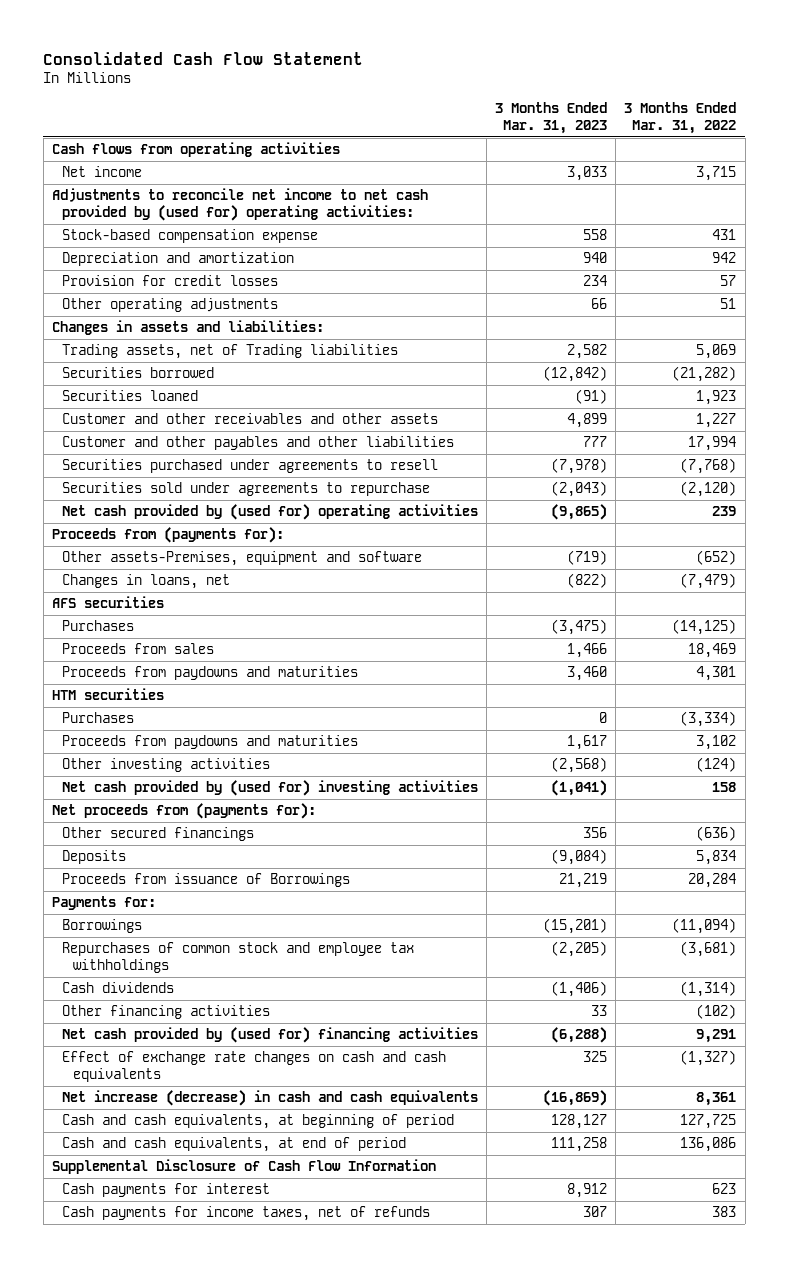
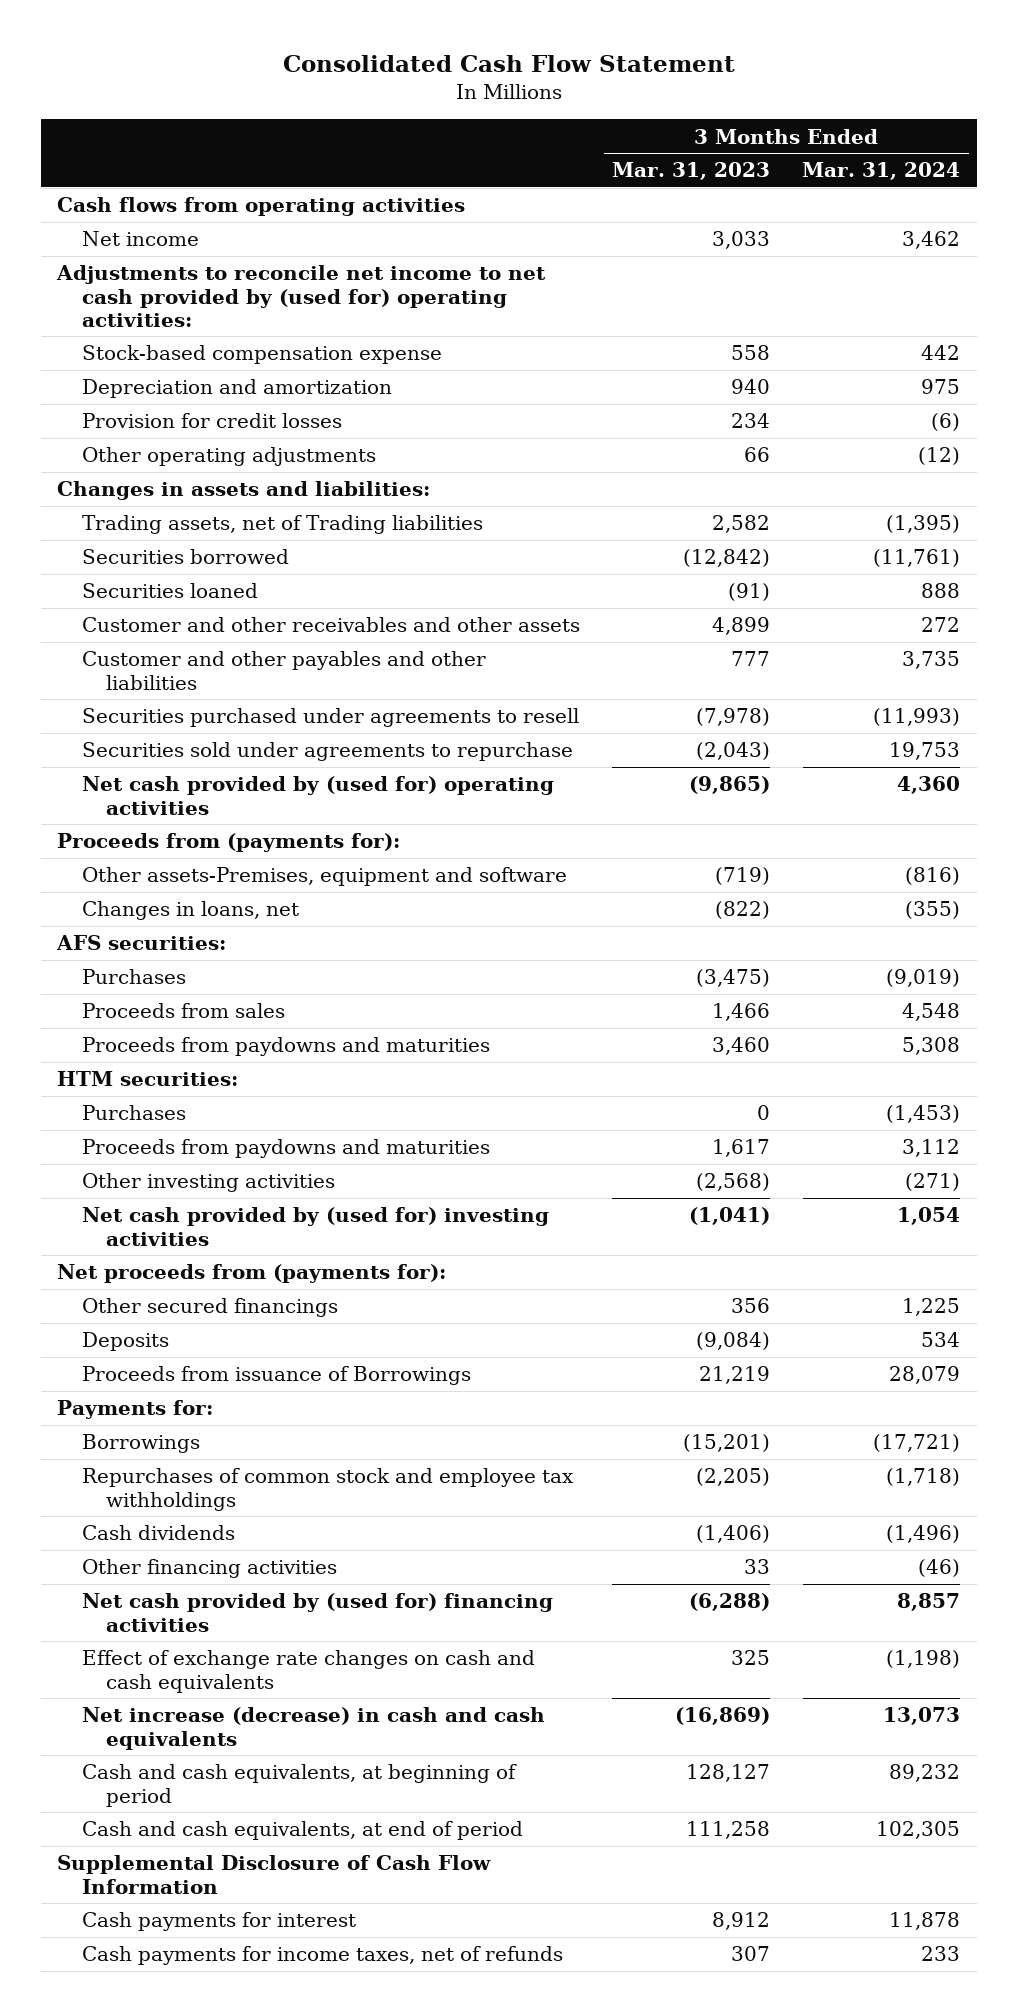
[624,102,737,135] 3 Months Ended Mar. 31, 2022 -> none
none -> [802,162,961,181] Mar. 31, 2024
[51,596,164,609] AFS securities -> [56,935,227,951] AFS securities:
[51,688,164,701] HTM securities -> [57,1071,239,1087] HTM securities:

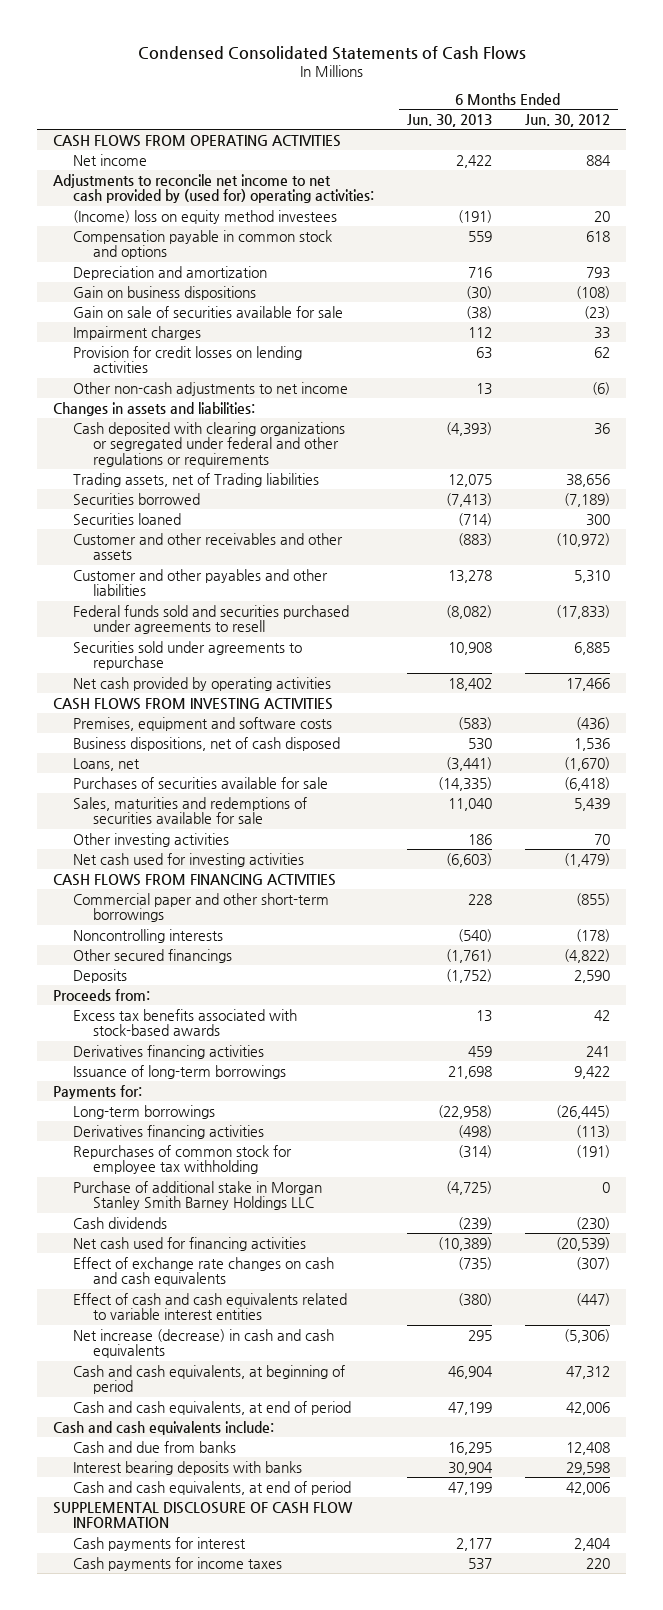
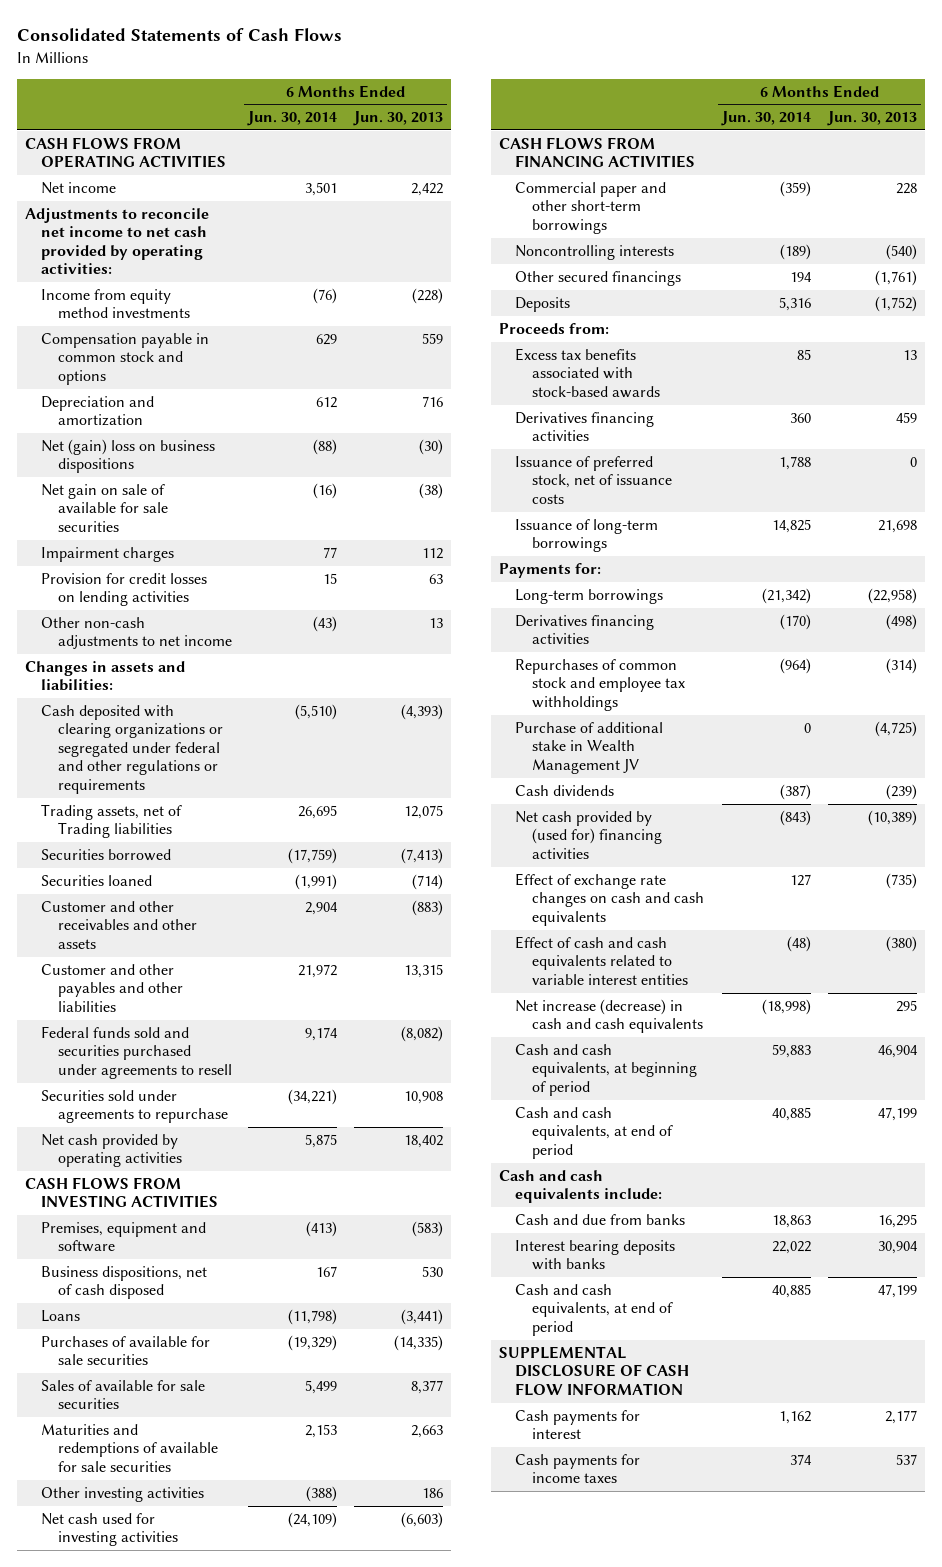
[137,45,526,60] Condensed Consolidated Statements of Cash Flows -> [16,28,342,42] Consolidated Statements of Cash Flows
[524,113,610,127] Jun. 30, 2012 -> none
none -> [247,111,338,127] Jun. 30, 2014
[53,173,375,204] Adjustments to reconcile net income to net cash provided by (used for) operating activities: -> [25,207,210,275] Adjustments to reconcile net income to net cash provided by operating activities:
[73,209,338,224] (Income) loss on equity method investees -> [41,288,190,319] Income from equity method investments
[457,209,492,223] (191) -> [412,287,444,304] (228)
[73,285,257,300] Gain on business dispositions -> [41,438,216,474] Net (gain) loss on business dispositions
[73,305,344,318] Gain on sale of securities available for sale -> [41,483,168,532] Net gain on sale of available for sale securities
[447,569,492,583] 13,278 -> [404,963,444,978] 13,315
[73,716,333,731] Premises, equipment and software costs -> [41,1221,207,1253] Premises, equipment and software
[73,757,141,771] Loans, net -> [41,1309,81,1322] Loans
[73,776,329,789] Purchases of securities available for sale -> [41,1335,211,1366] Purchases of available for sale securities
none -> [41,1379,206,1410] Sales of available for sale securities
[73,796,308,825] Sales, maturities and redemptions of securities available for sale -> [41,1423,218,1472] Maturities and redemptions of available for sale securities
[447,797,492,811] 11,040 -> [411,1424,444,1438] 2,663
none -> [515,455,672,504] Issuance of preferred stock, net of issuance costs
[73,1144,293,1175] Repurchases of common stock for employee tax withholding -> [515,658,685,711] Repurchases of common stock and employee tax withholdings
[73,1180,323,1211] Purchase of additional stake in Morgan Stanley Smith Barney Holdings LLC -> [515,721,664,774] Purchase of additional stake in Wealth Management JV
[73,1236,307,1251] Net cash used for financing activities -> [515,810,662,859] Net cash provided by (used for) financing activities

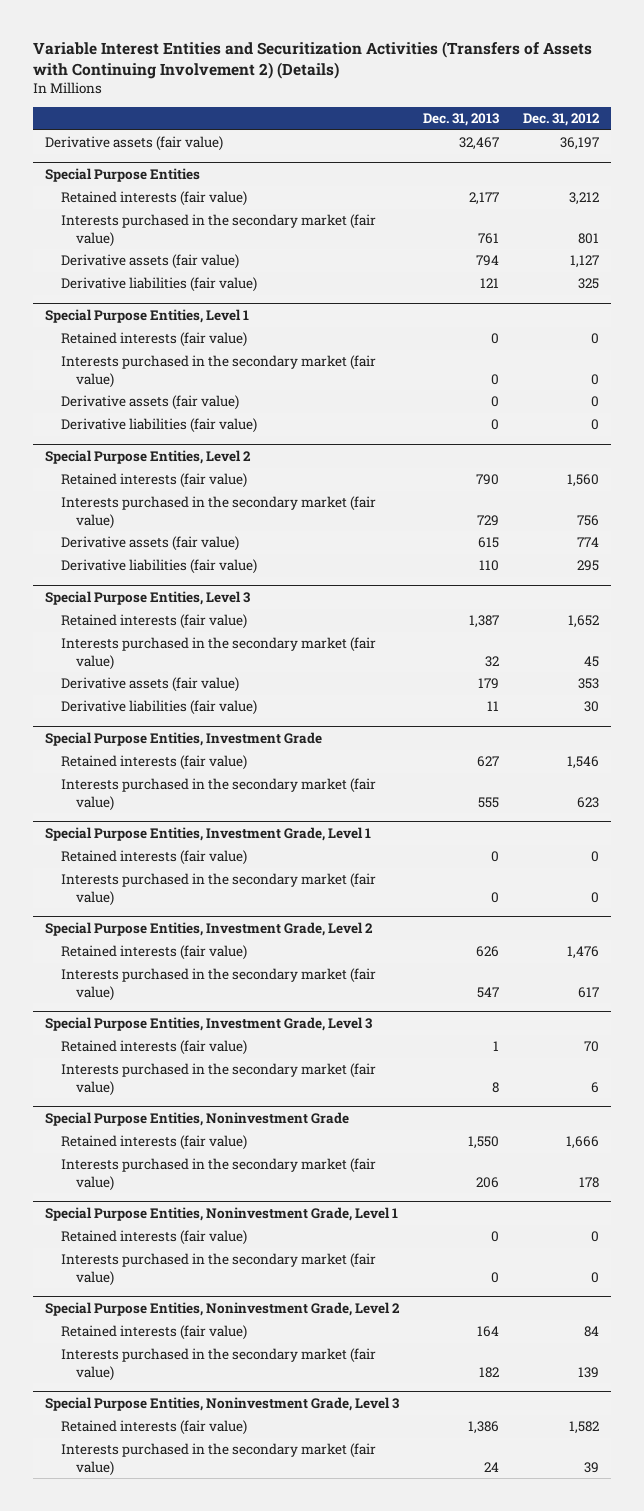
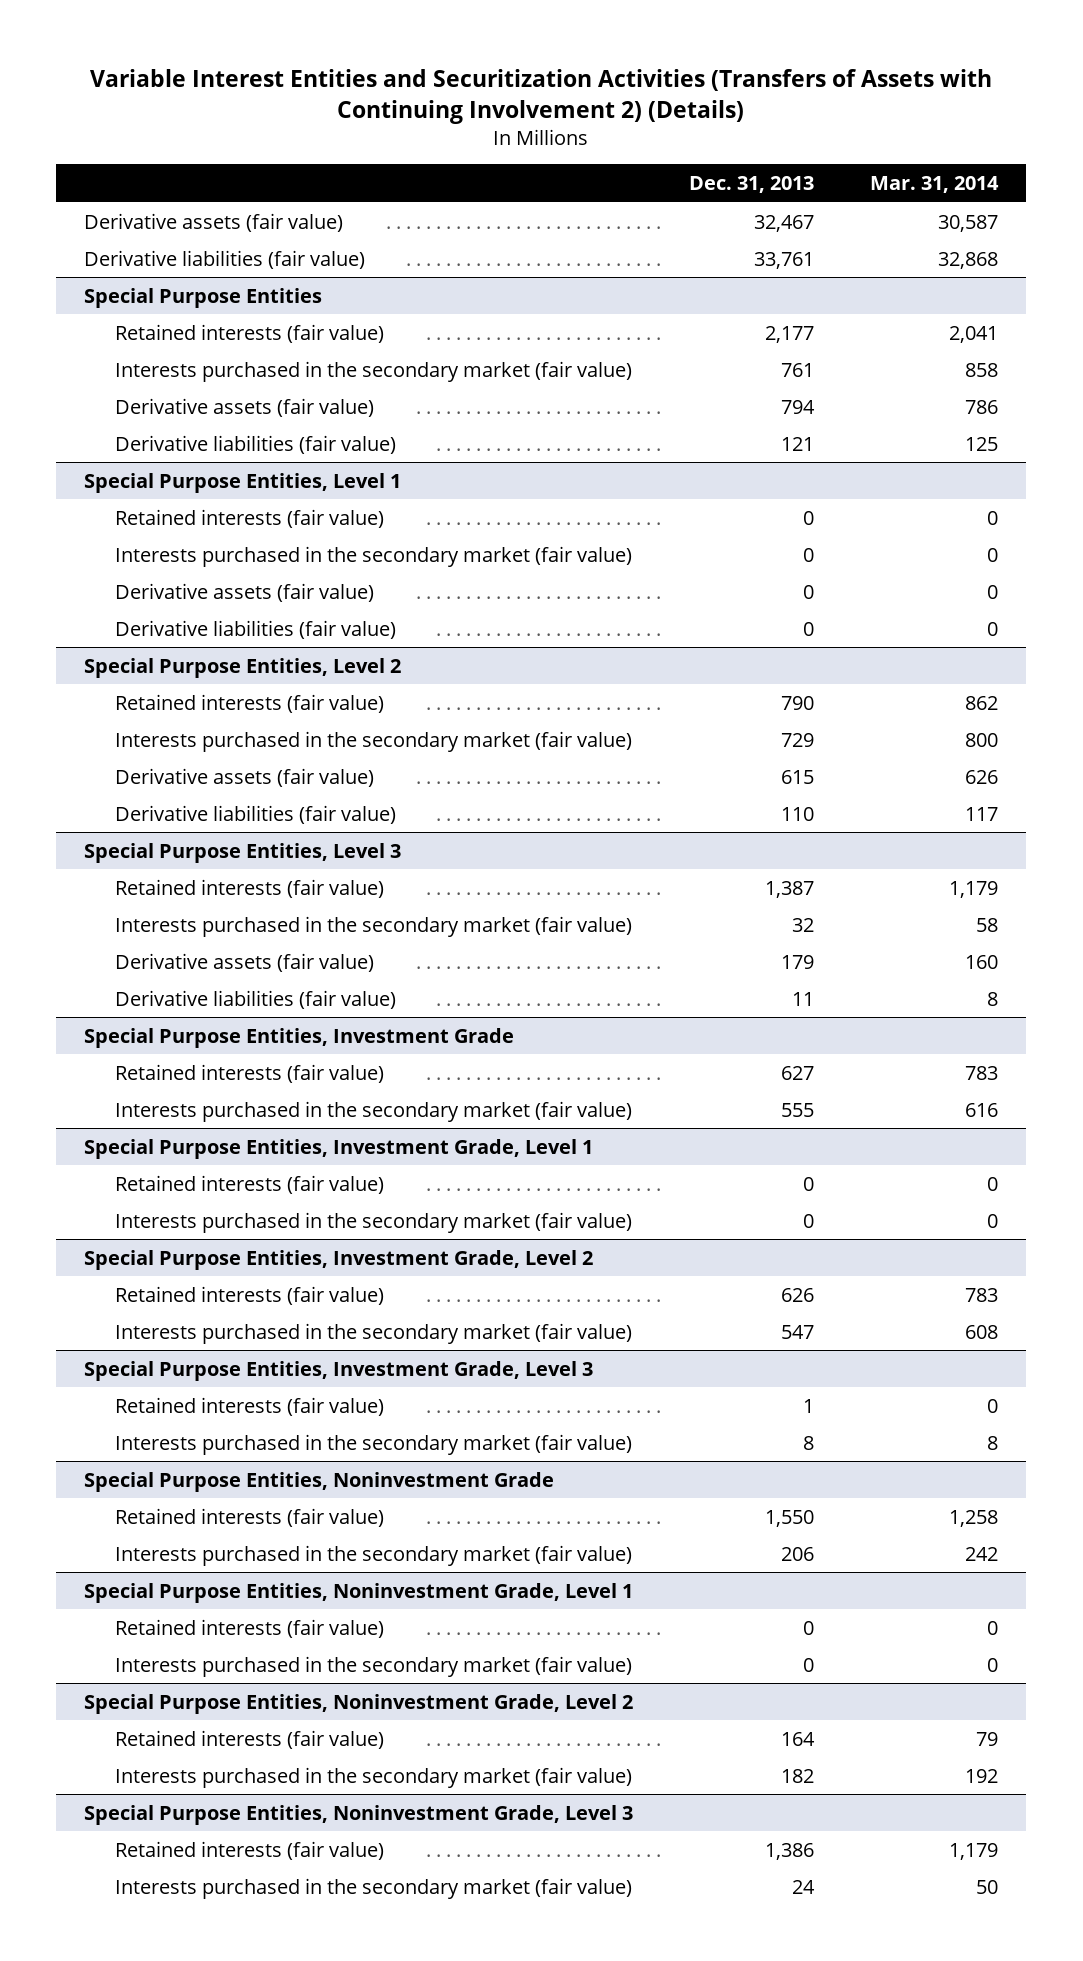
[523,113,601,127] Dec. 31, 2012 -> none
none -> [870,176,1000,194] Mar. 31, 2014
none -> [84,249,366,269] Derivative liabilities (fair value)

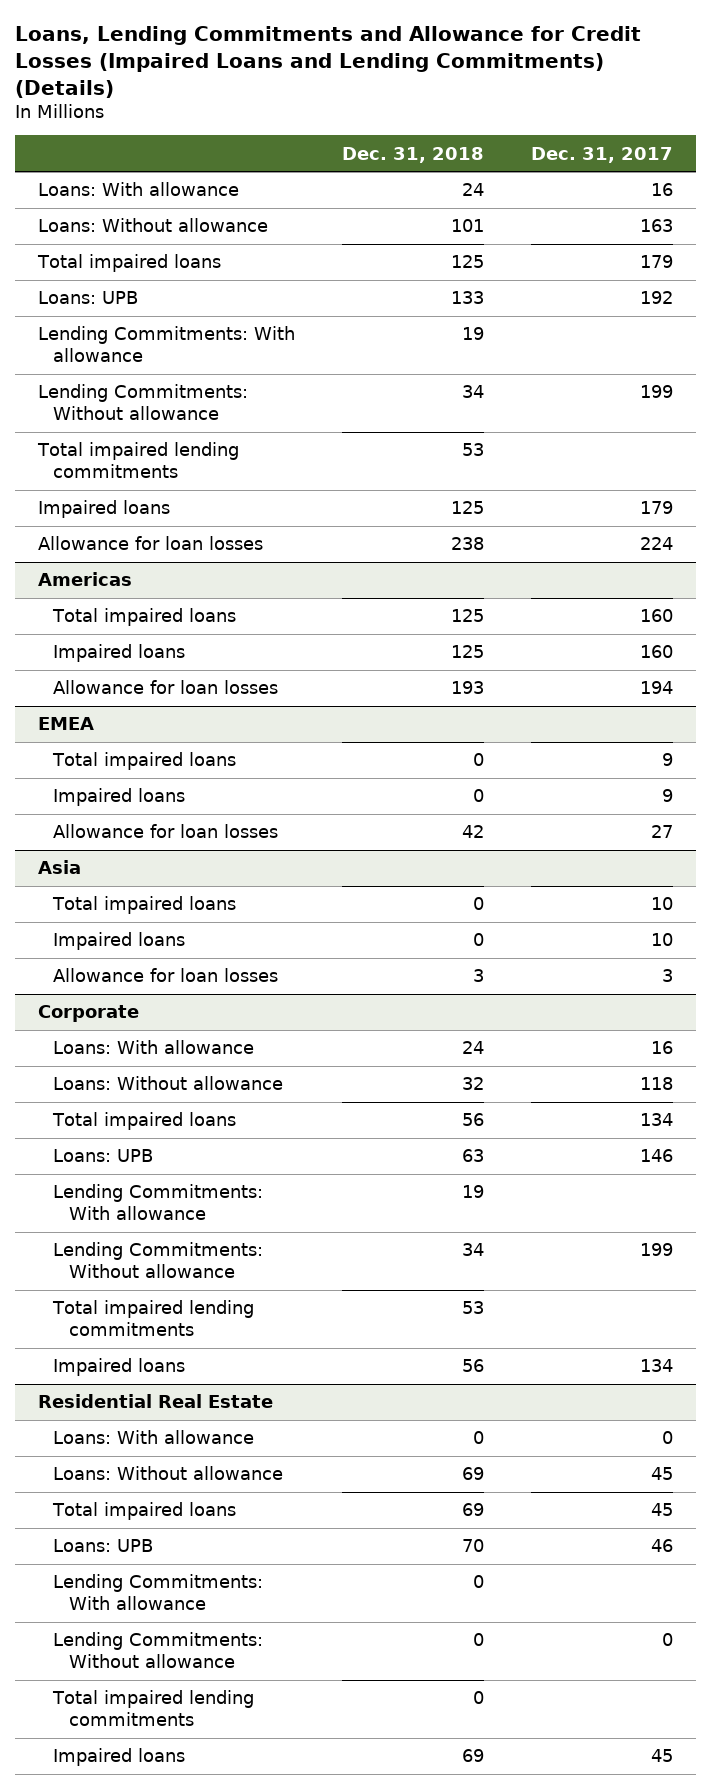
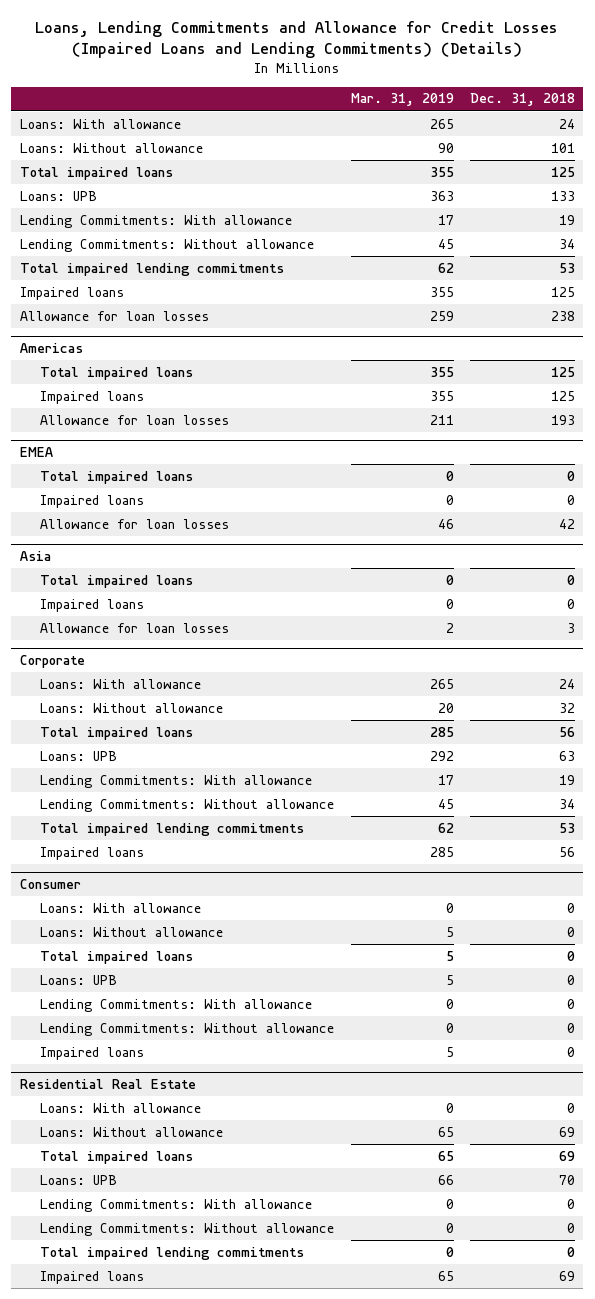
[530,146,673,163] Dec. 31, 2017 -> none
none -> [350,93,454,107] Mar. 31, 2019
none -> [19,879,81,890] Consumer
none -> [40,902,202,913] Loans: With allowance
none -> [40,926,224,937] Loans: Without allowance
none -> [40,950,194,964] Total impaired loans
none -> [40,974,118,985] Loans: UPB
none -> [40,998,313,1012] Lending Commitments: With allowance
none -> [40,1022,335,1036] Lending Commitments: Without allowance
none -> [40,1046,145,1060] Impaired loans

